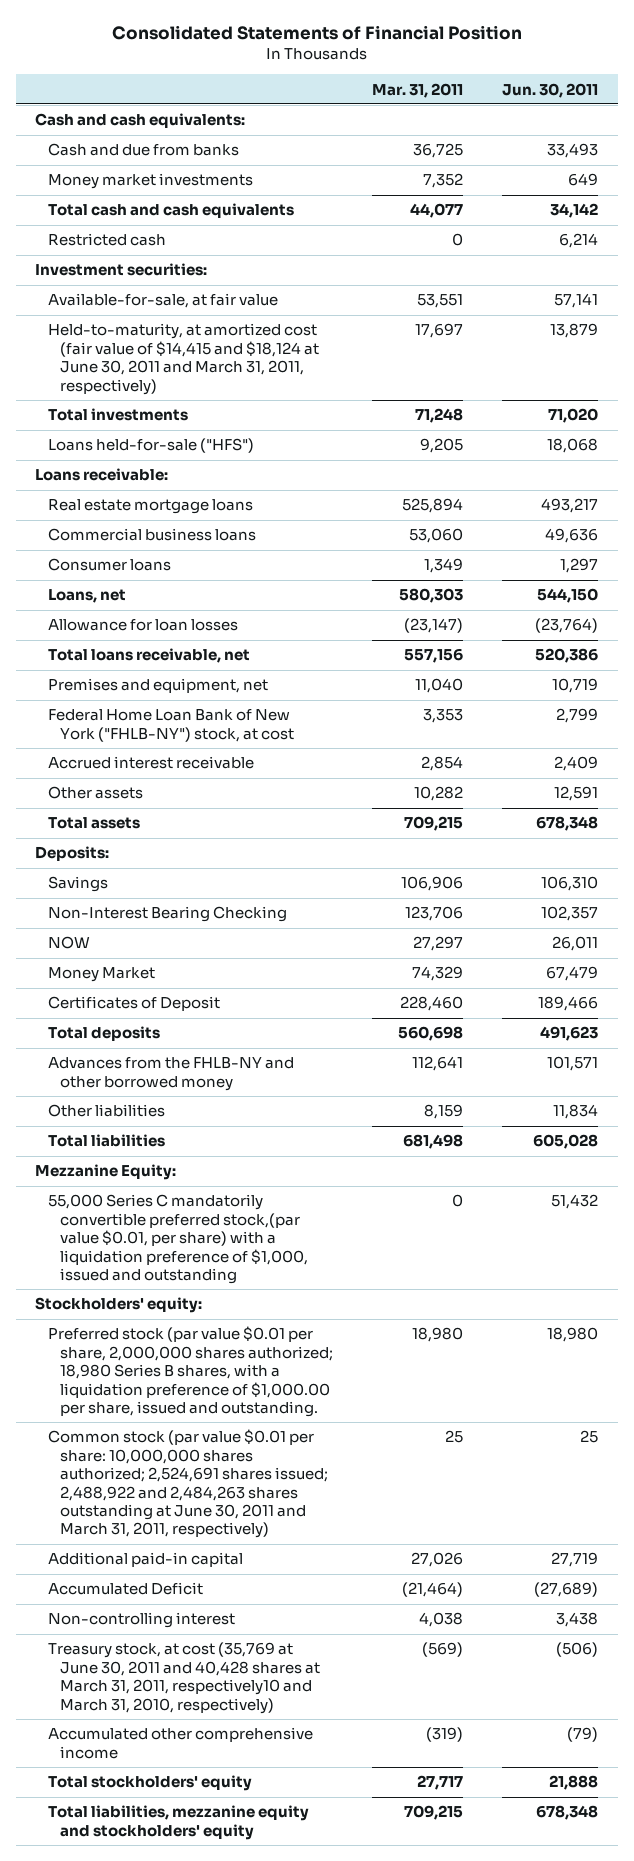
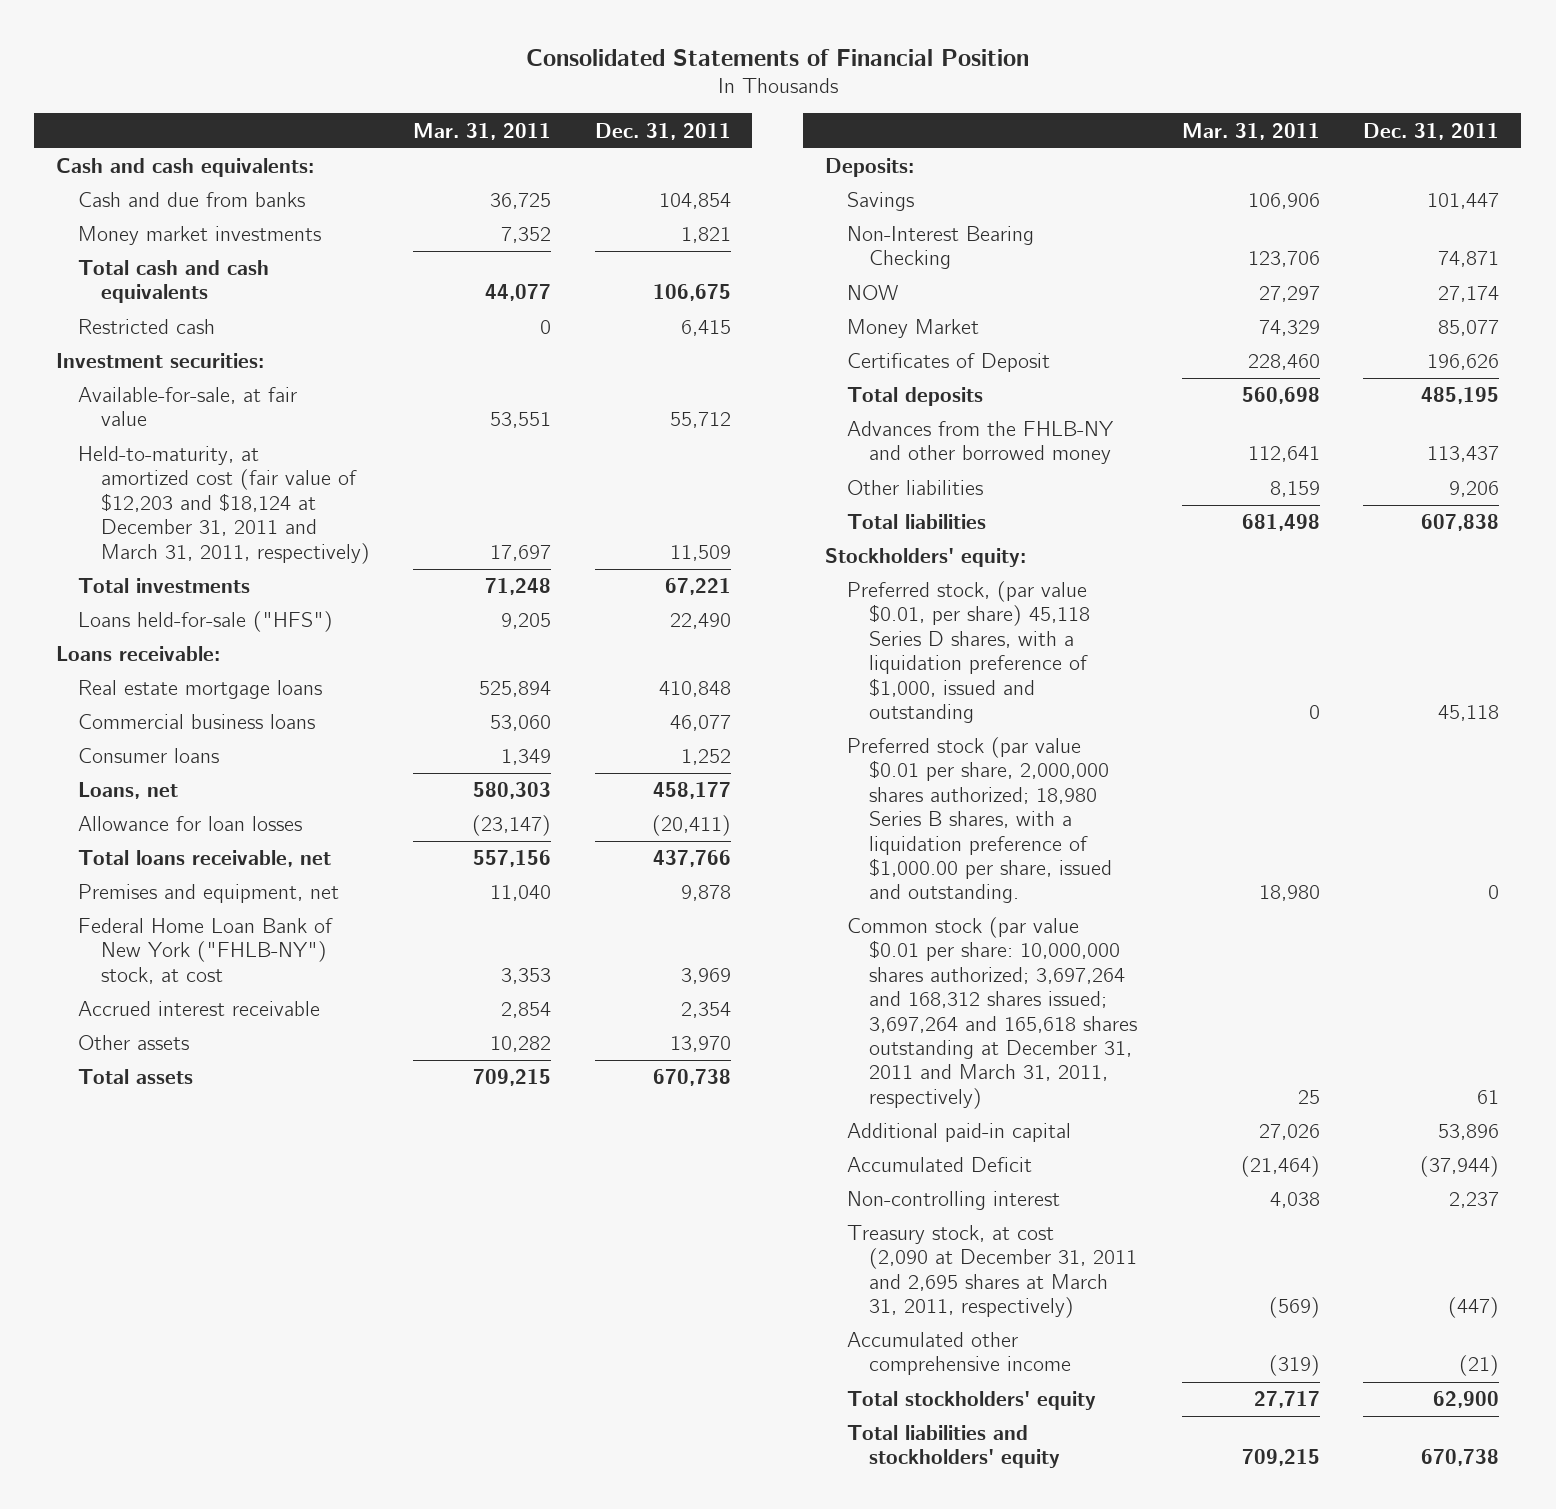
[502,82,599,98] Jun. 30, 2011 -> none
none -> [594,122,731,140] Dec. 31, 2011
[47,323,320,395] Held-to-maturity, at amortized cost (fair value of $14,415 and $18,124 at June 30, 2011 and March 31, 2011, respectively) -> [78,446,370,564] Held-to-maturity, at amortized cost (fair value of $12,203 and $18,124 at December 31, 2011 and March 31, 2011, respectively)
[35,1164,177,1181] Mezzanine Equity: -> none
[47,1194,309,1284] 55,000 Series C mandatorily convertible preferred stock,(par value $0.01, per share) with a liquidation preference of $1,000, issued and outstanding -> none
none -> [847,581,1091,723] Preferred stock, (par value $0.01, per share) 45,118 Series D shares, with a liquidation preference of $1,000, issued and outstanding
[47,1429,329,1539] Common stock (par value $0.01 per share: 10,000,000 shares authorized; 2,524,691 shares issued; 2,488,922 and 2,484,263 shares outstanding at June 30, 2011 and March 31, 2011, respectively) -> [847,917,1138,1109] Common stock (par value $0.01 per share: 10,000,000 shares authorized; 3,697,264 and 168,312 shares issued; 3,697,264 and 165,618 shares outstanding at December 31, 2011 and March 31, 2011, respectively)
[47,1642,321,1714] Treasury stock, at cost (35,769 at June 30, 2011 and 40,428 shares at March 31, 2011, respectively10 and March 31, 2010, respectively) -> [847,1225,1138,1319] Treasury stock, at cost (2,090 at December 31, 2011 and 2,695 shares at March 31, 2011, respectively)
[47,1805,309,1840] Total liabilities, mezzanine equity and stockholders' equity -> [847,1425,1061,1469] Total liabilities and stockholders' equity

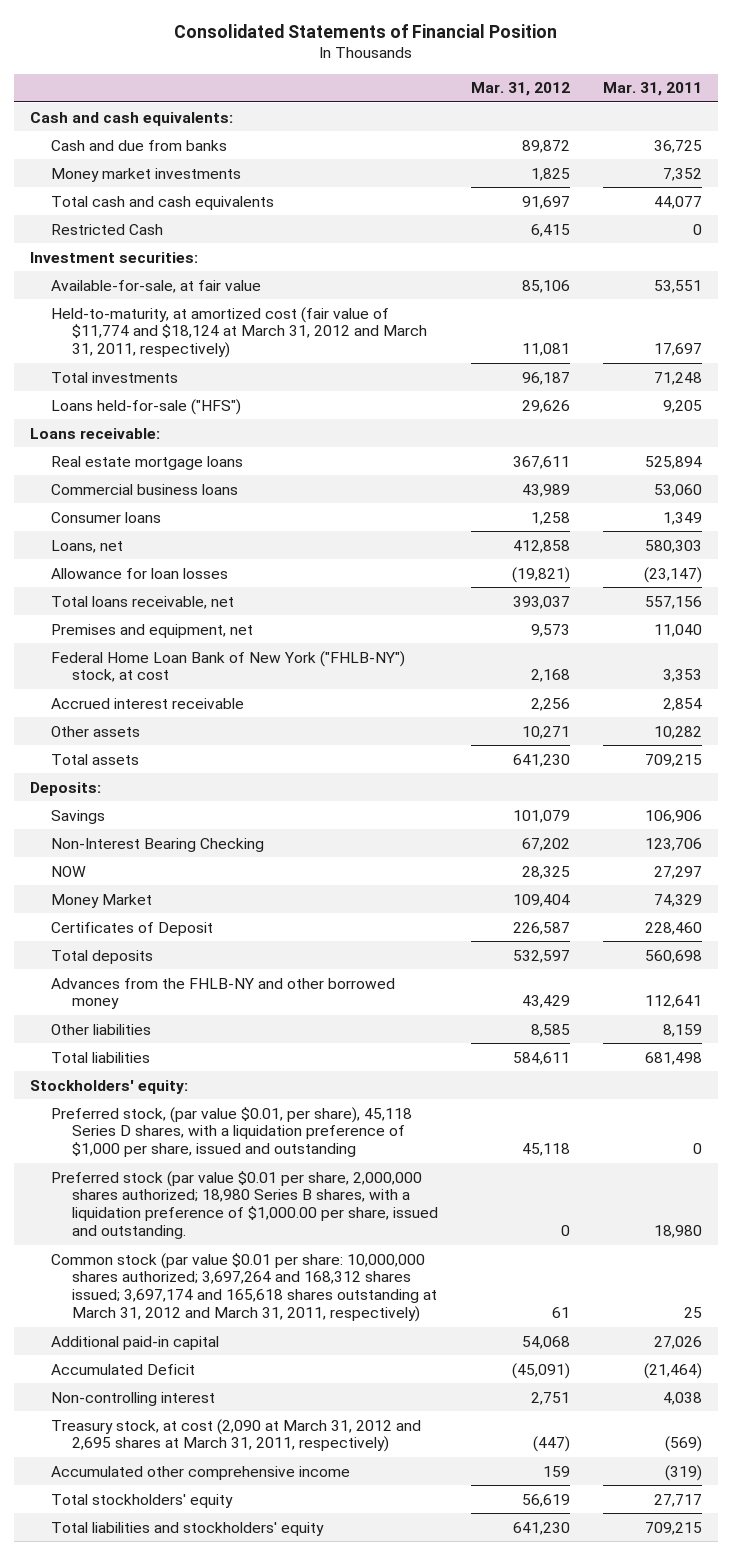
[594,122,731,140] Dec. 31, 2011 -> none
none -> [470,82,570,97] Mar. 31, 2012
[78,319,216,335] Restricted cash -> [51,223,164,235] Restricted Cash
[78,446,370,564] Held-to-maturity, at amortized cost (fair value of $12,203 and $18,124 at December 31, 2011 and March 31, 2011, respectively) -> [51,306,427,359] Held-to-maturity, at amortized cost (fair value of $11,774 and $18,124 at March 31, 2012 and March 31, 2011, respectively)
[847,581,1091,723] Preferred stock, (par value $0.01, per share) 45,118 Series D shares, with a liquidation preference of $1,000, issued and outstanding -> [51,1106,413,1158] Preferred stock, (par value $0.01, per share), 45,118 Series D shares, with a liquidation preference of $1,000 per share, issued and outstanding
[847,917,1138,1109] Common stock (par value $0.01 per share: 10,000,000 shares authorized; 3,697,264 and 168,312 shares issued; 3,697,264 and 165,618 shares outstanding at December 31, 2011 and March 31, 2011, respectively) -> [51,1252,437,1323] Common stock (par value $0.01 per share: 10,000,000 shares authorized; 3,697,264 and 168,312 shares issued; 3,697,174 and 165,618 shares outstanding at March 31, 2012 and March 31, 2011, respectively)
[847,1225,1138,1319] Treasury stock, at cost (2,090 at December 31, 2011 and 2,695 shares at March 31, 2011, respectively) -> [51,1418,422,1453] Treasury stock, at cost (2,090 at March 31, 2012 and 2,695 shares at March 31, 2011, respectively)

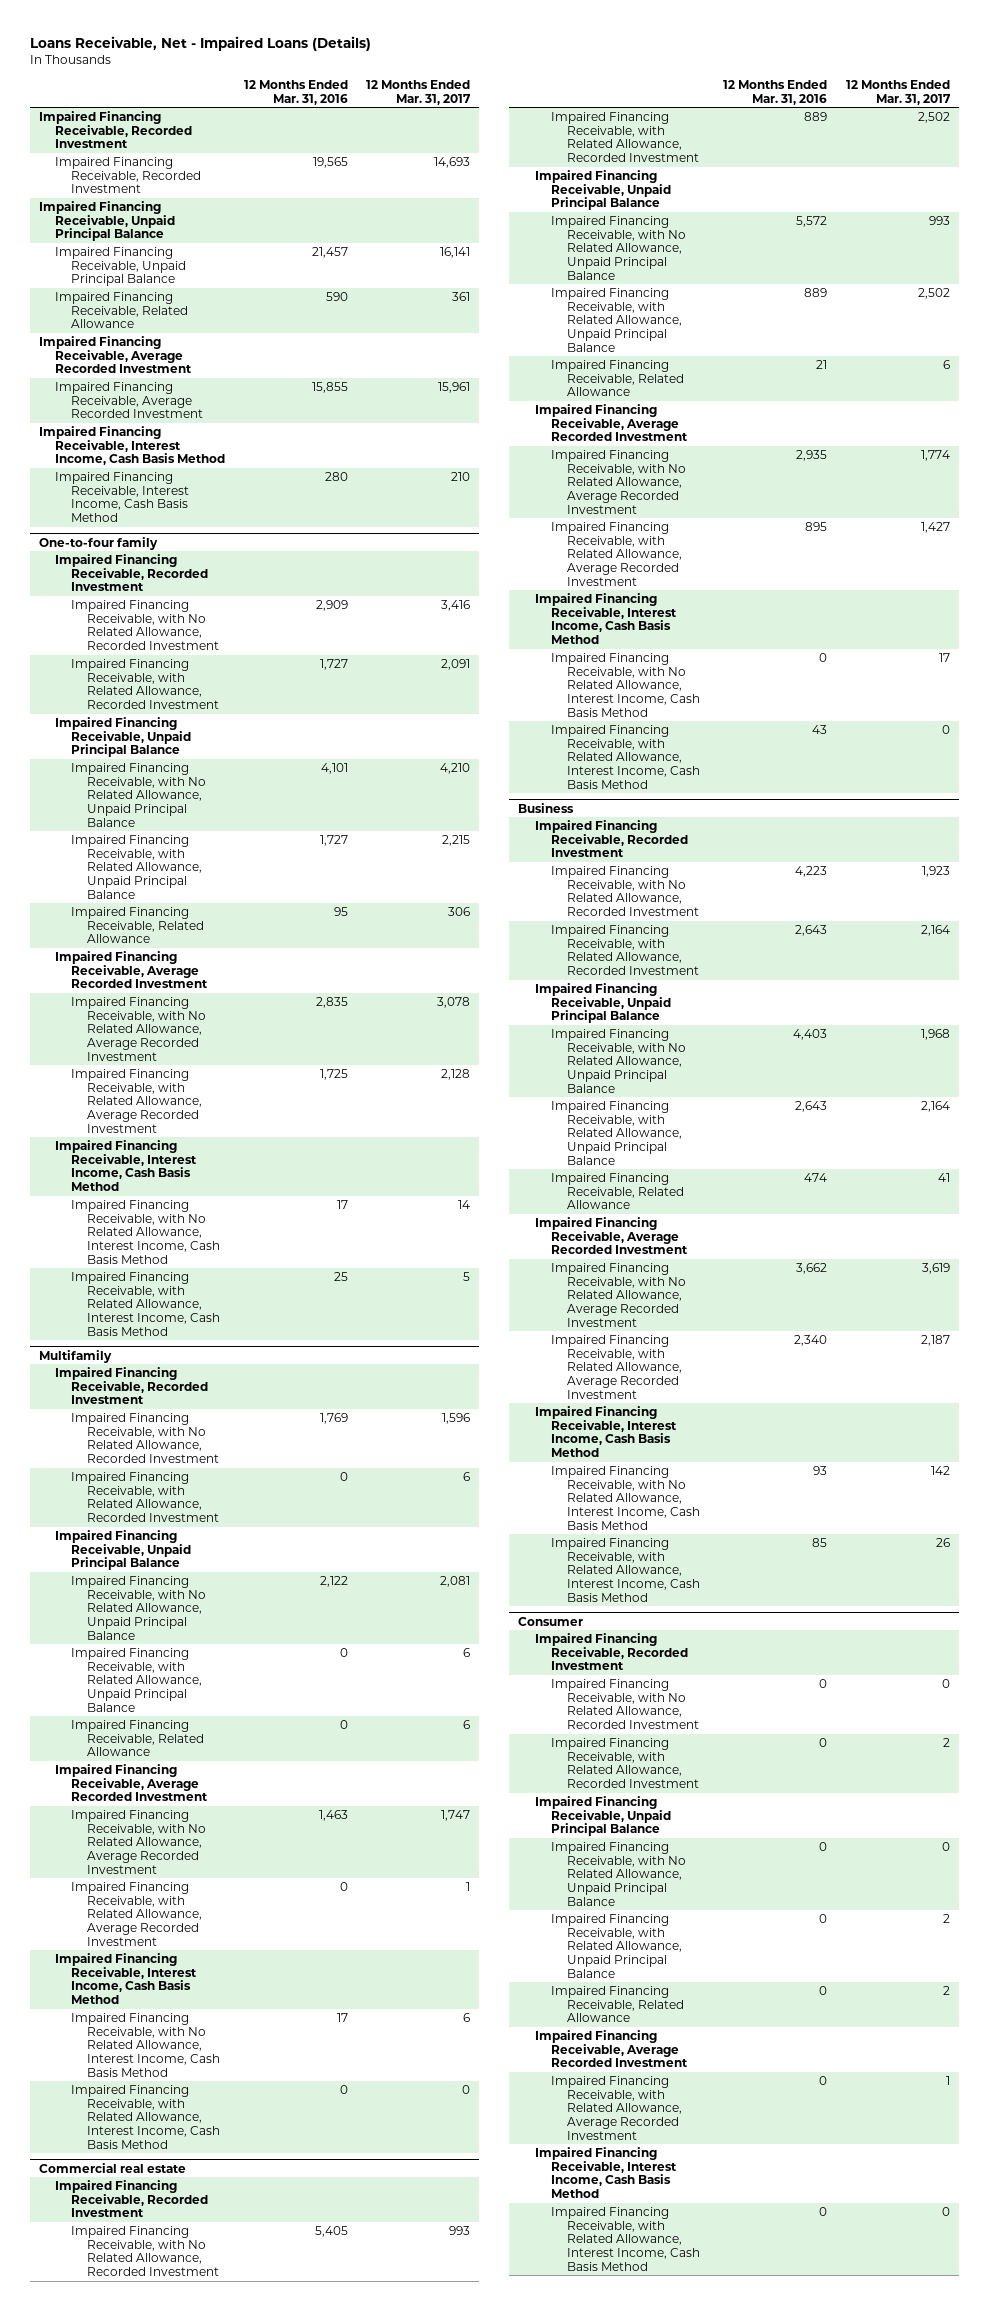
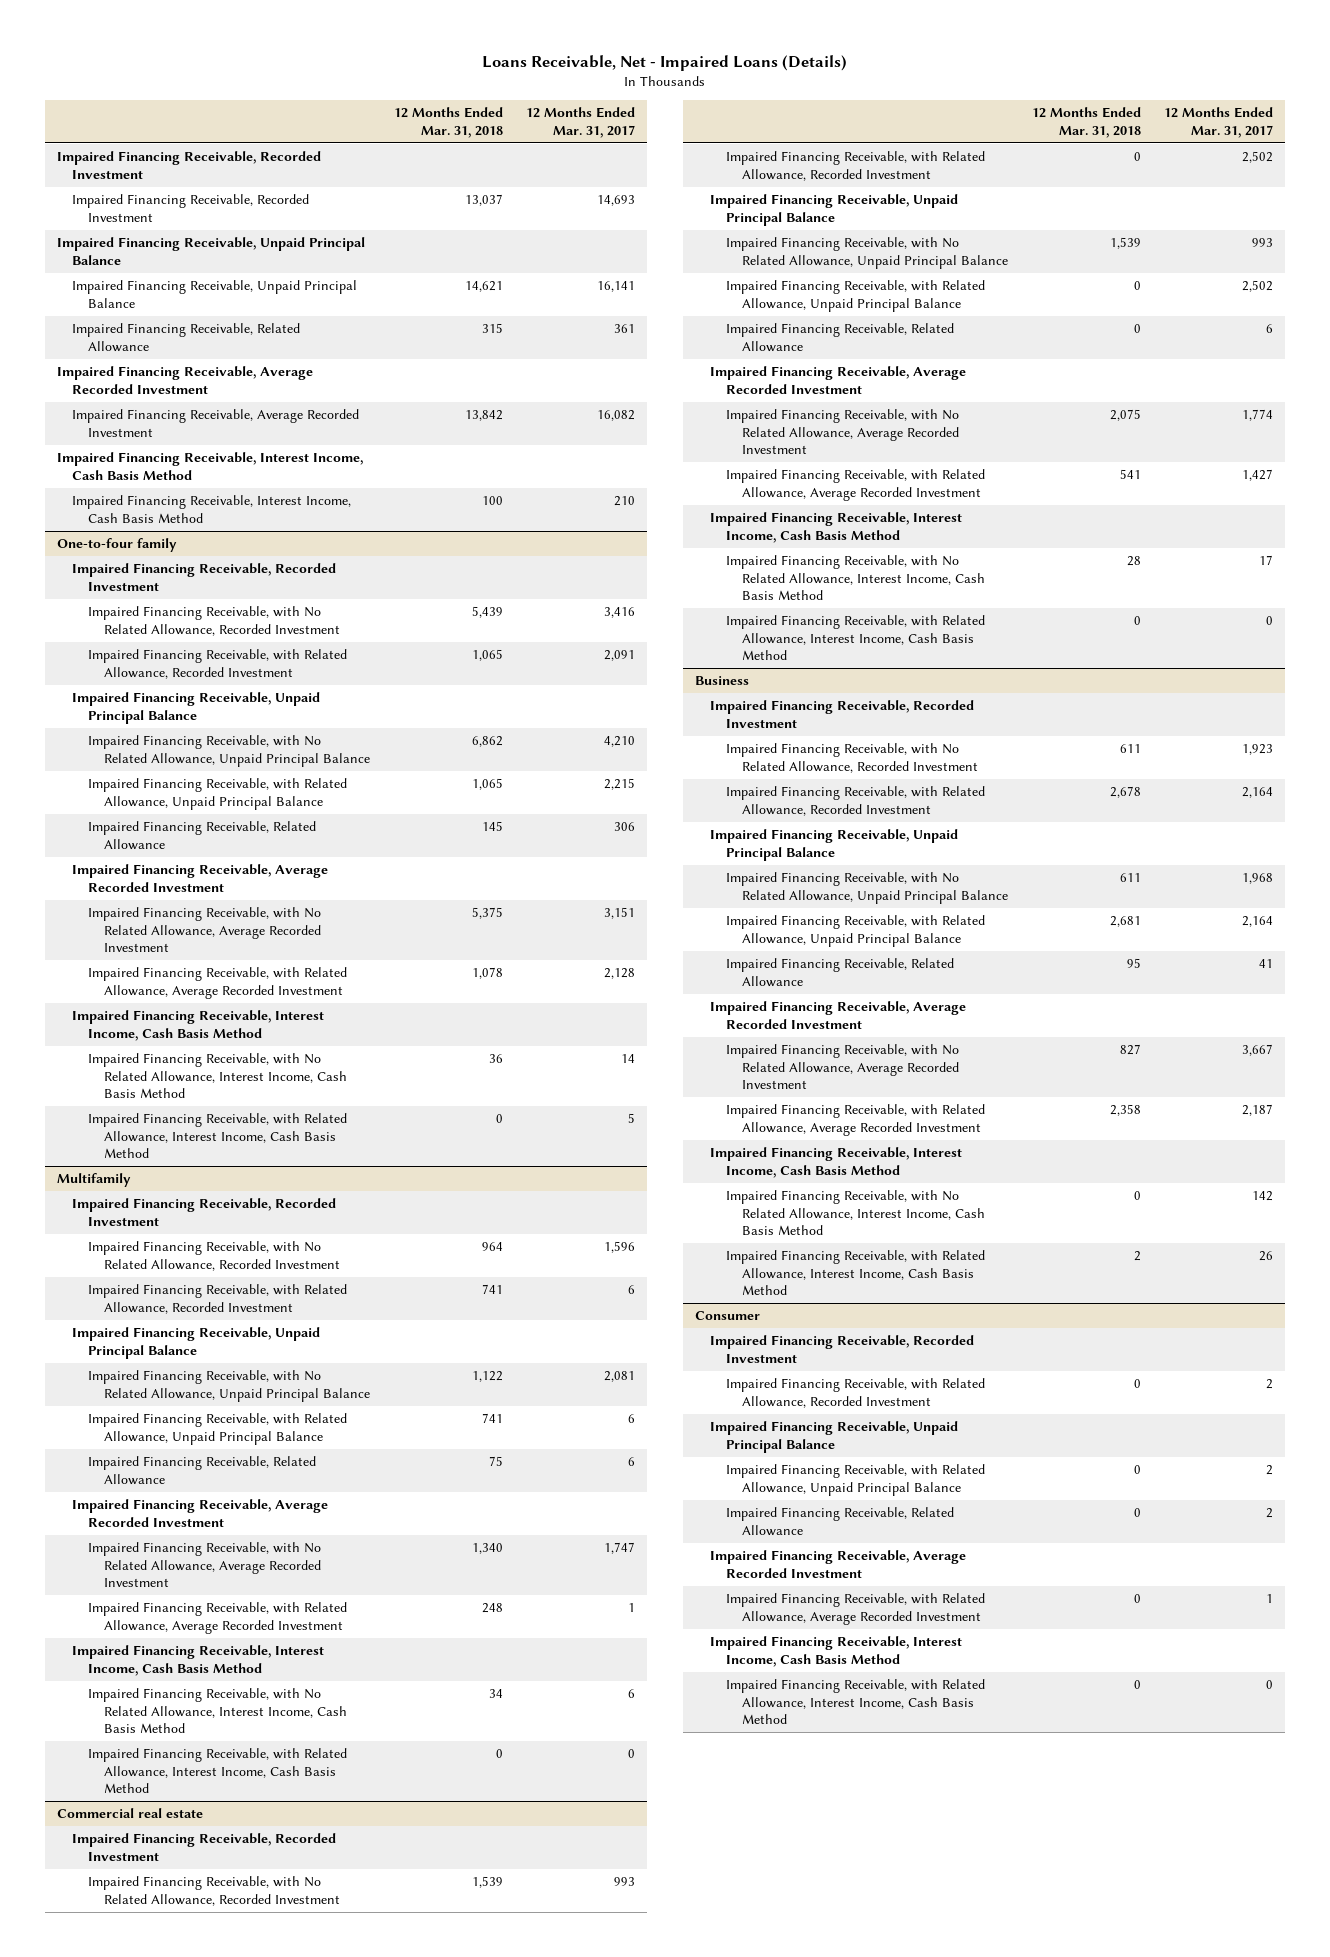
[243,79,348,105] 12 Months Ended Mar. 31, 2016 -> none
none -> [393,107,503,138] 12 Months Ended Mar. 31, 2018
[438,381,471,393] 15,961 -> [597,410,636,422] 16,082
[437,996,471,1008] 3,078 -> [604,907,636,920] 3,151
[921,1262,950,1274] 3,619 -> [1242,1044,1274,1057] 3,667
[550,1678,699,1730] Impaired Financing Receivable, with No Related Allowance, Recorded Investment -> none
[550,1841,686,1906] Impaired Financing Receivable, with No Related Allowance, Unpaid Principal Balance -> none

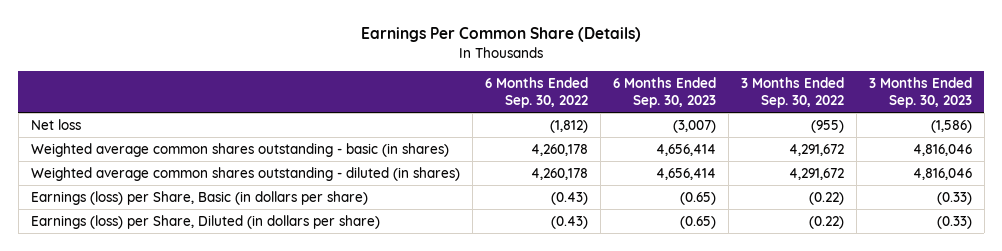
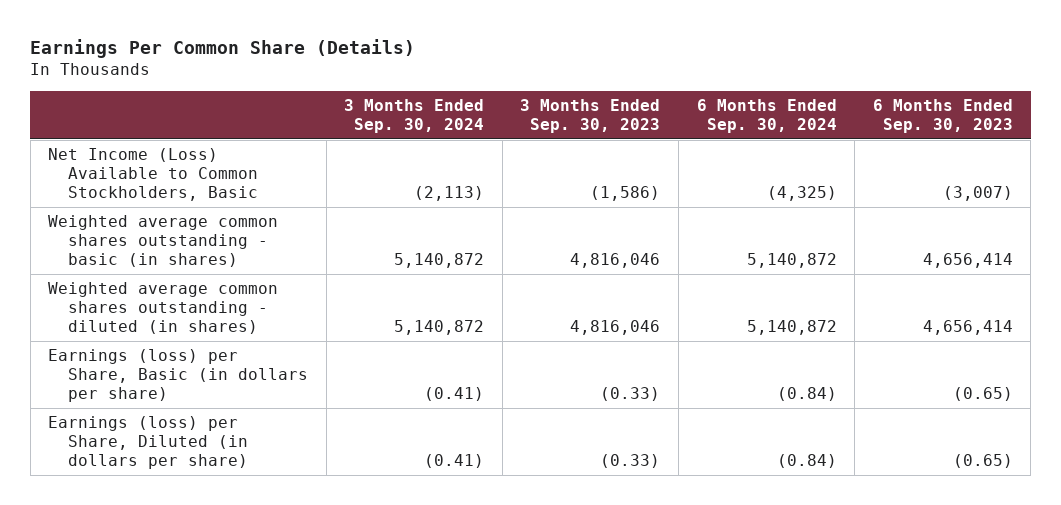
[484,77,588,108] 6 Months Ended Sep. 30, 2022 -> none
[740,77,844,108] 3 Months Ended Sep. 30, 2022 -> none
none -> [344,99,485,134] 3 Months Ended Sep. 30, 2024
none -> [696,99,837,134] 6 Months Ended Sep. 30, 2024
[30,118,81,130] Net loss -> [48,147,258,201] Net Income (Loss) Available to Common Stockholders, Basic

